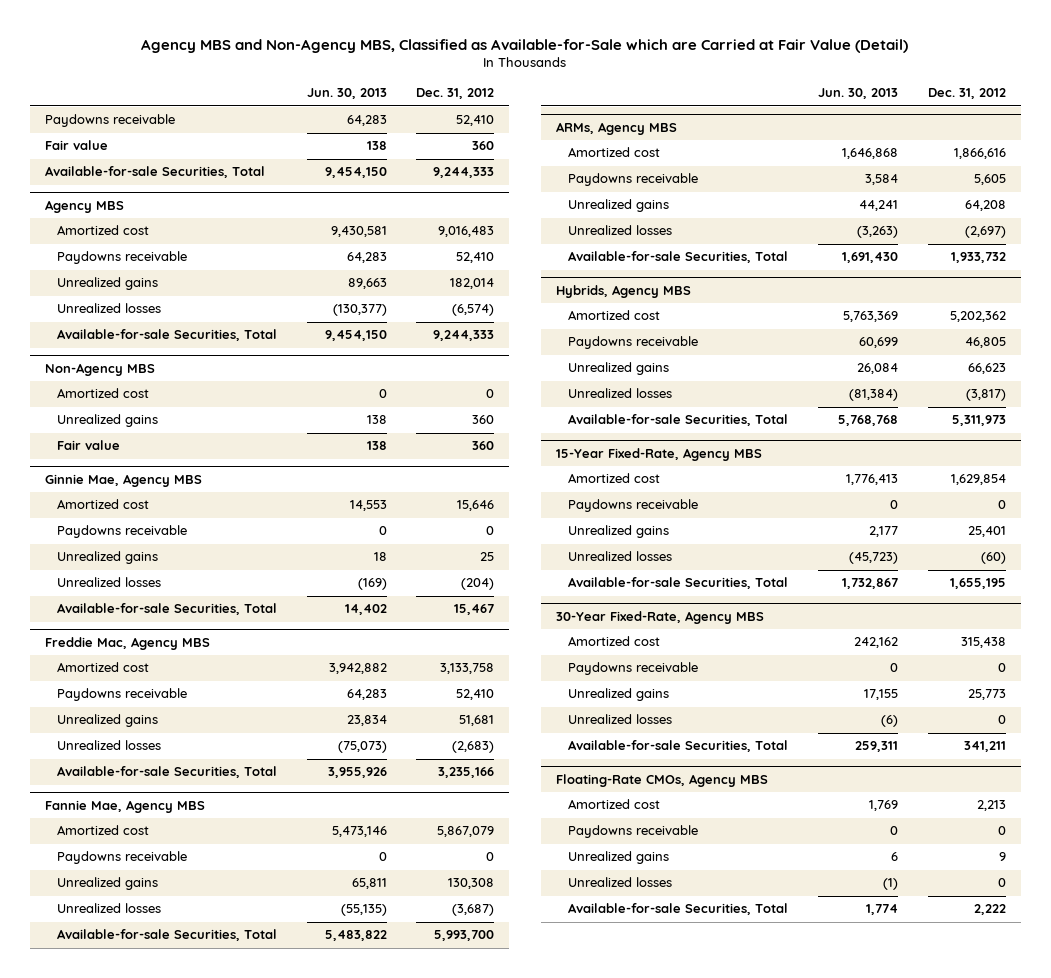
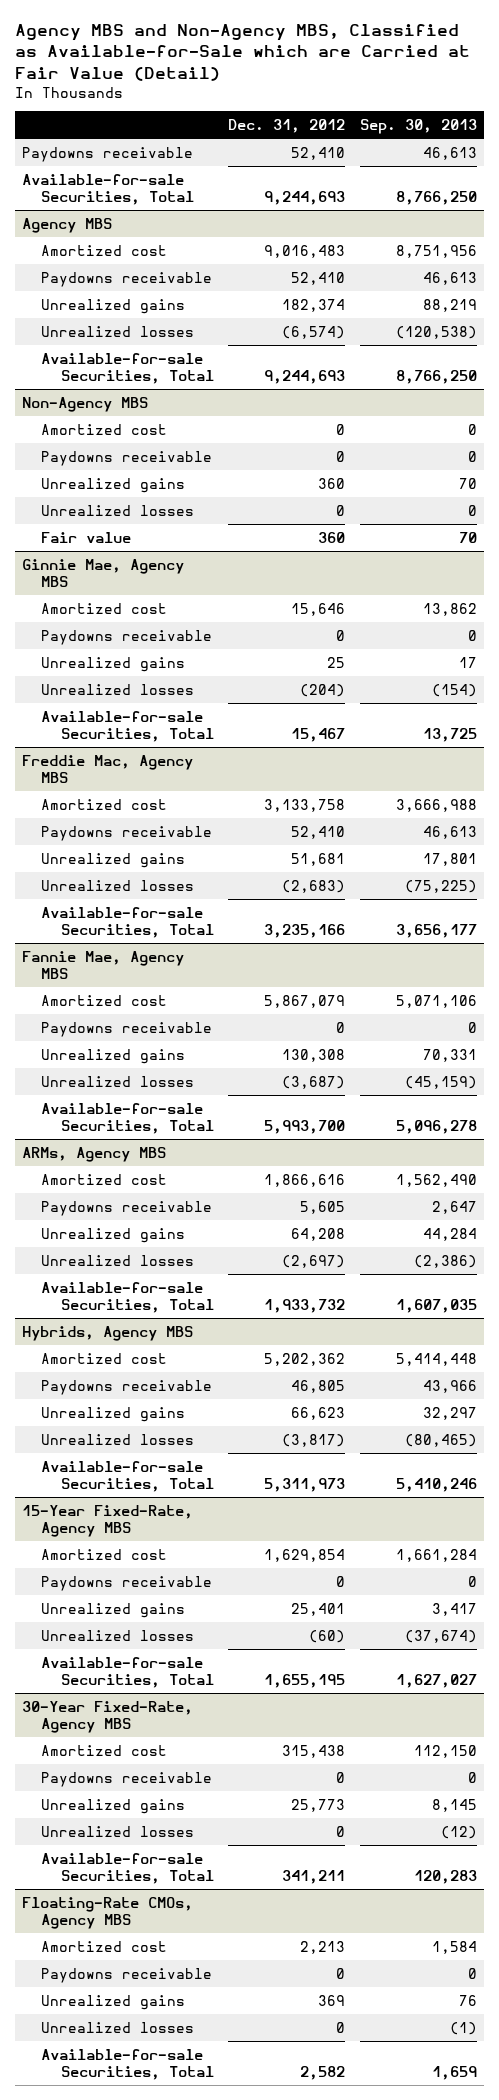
[306,88,387,100] Jun. 30, 2013 -> none
none -> [360,119,478,135] Sep. 30, 2013
[44,140,108,151] Fair value -> none
[433,167,495,179] 9,244,333 -> [264,191,346,206] 9,244,693
[450,278,495,290] 182,014 -> [282,298,346,312] 182,374
[433,330,495,342] 9,244,333 -> [264,370,346,385] 9,244,693
none -> [41,450,213,466] Paydowns receivable
none -> [41,504,195,516] Unrealized losses
[998,852,1006,862] 9 -> [318,1994,346,2006] 369
[973,904,1006,916] 2,222 -> [300,2066,346,2081] 2,582

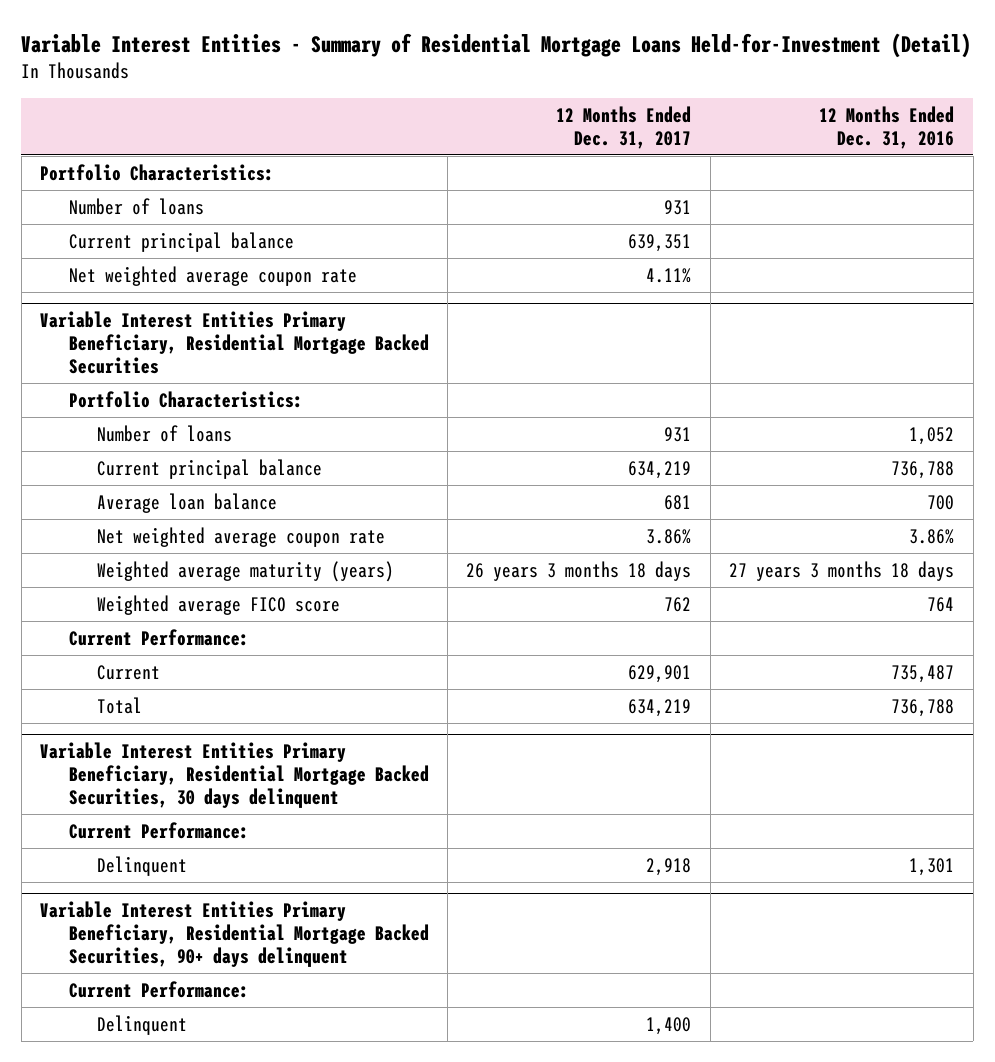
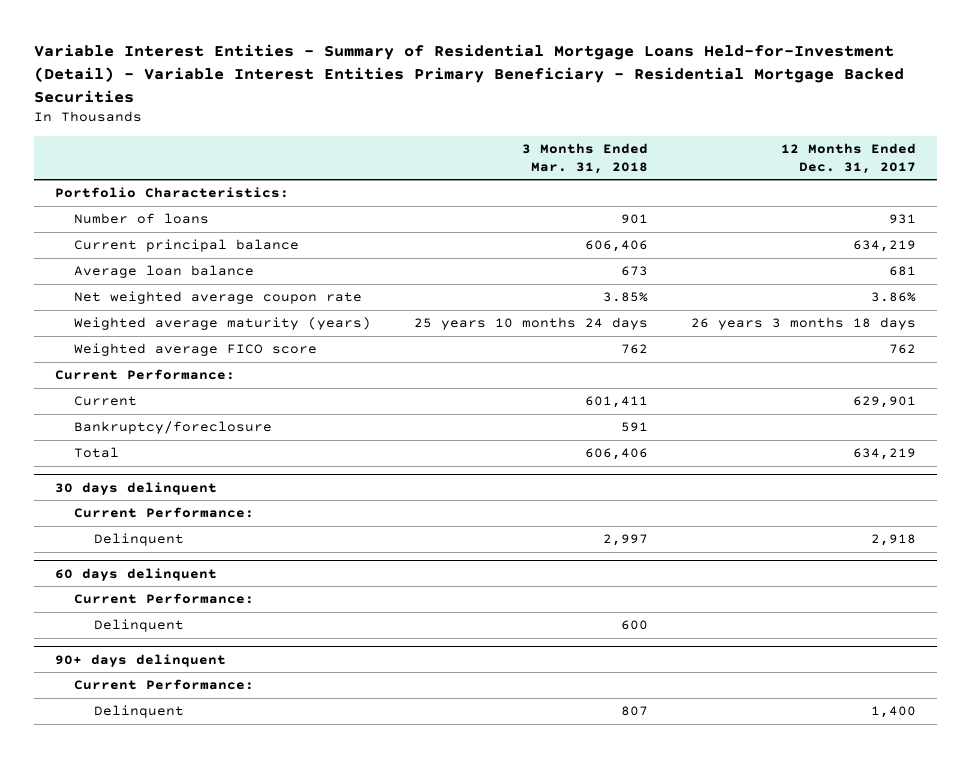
[21,32,972,58] Variable Interest Entities - Summary of Residential Mortgage Loans Held-for-Investment (Detail) -> [33,44,904,103] Variable Interest Entities - Summary of Residential Mortgage Loans Held-for-Investment (Detail) - Variable Interest Entities Primary Beneficiary - Residential Mortgage Backed Securities
[819,105,955,149] 12 Months Ended Dec. 31, 2016 -> none
none -> [521,143,648,174] 3 Months Ended Mar. 31, 2018
[68,231,294,252] Current principal balance -> none
[68,265,357,286] Net weighted average coupon rate -> none
[40,311,429,375] Variable Interest Entities Primary Beneficiary, Residential Mortgage Backed Securities -> none
[68,390,303,408] Portfolio Characteristics: -> none
[96,424,232,442] Number of loans -> none
none -> [74,421,273,435] Bankruptcy/foreclosure
[40,742,429,809] Variable Interest Entities Primary Beneficiary, Residential Mortgage Backed Securities, 30 days delinquent -> none
none -> [54,482,217,496] 30 days delinquent
[40,901,429,968] Variable Interest Entities Primary Beneficiary, Residential Mortgage Backed Securities, 90+ days delinquent -> none
none -> [54,568,217,582] 60 days delinquent
none -> [93,619,184,633] Delinquent
none -> [54,654,226,668] 90+ days delinquent
none -> [74,679,255,691] Current Performance:

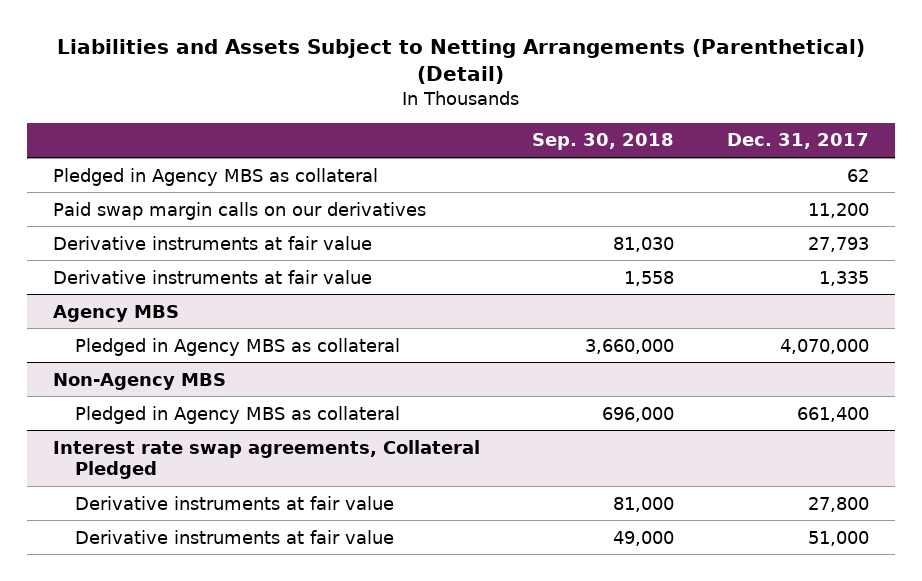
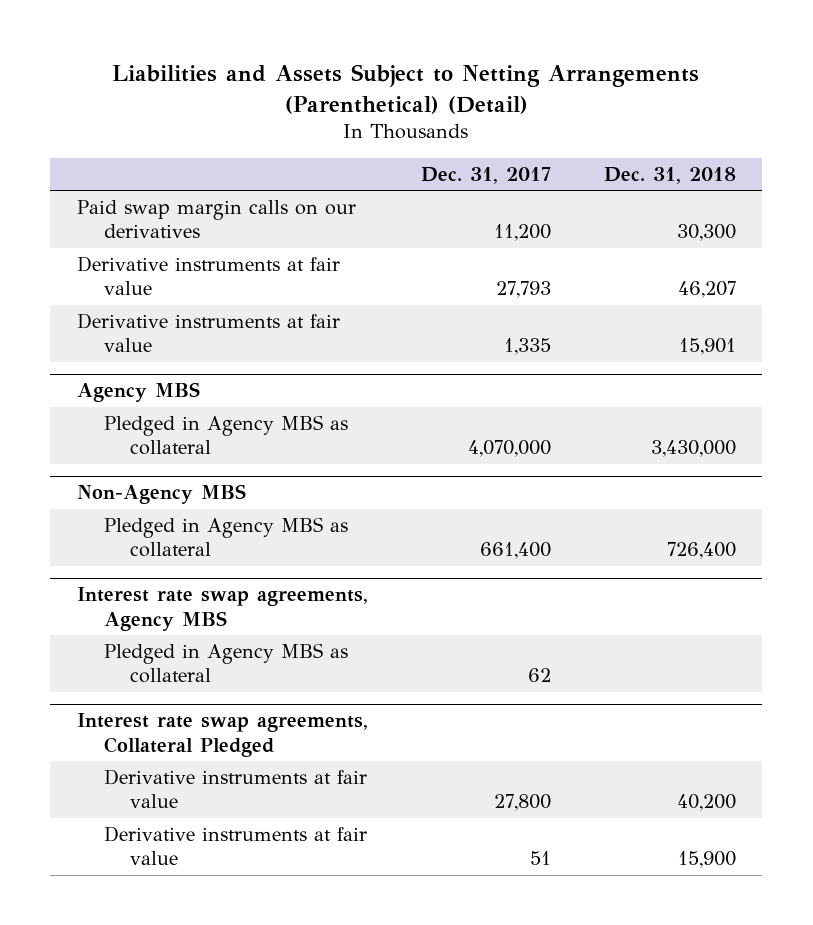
[532,133,675,151] Sep. 30, 2018 -> none
none -> [603,166,736,184] Dec. 31, 2018
[53,167,379,186] Pledged in Agency MBS as collateral -> none
none -> [76,587,368,631] Interest rate swap agreements, Agency MBS
none -> [103,643,348,684] Pledged in Agency MBS as collateral
[807,530,869,546] 51,000 -> [529,851,551,866] 51

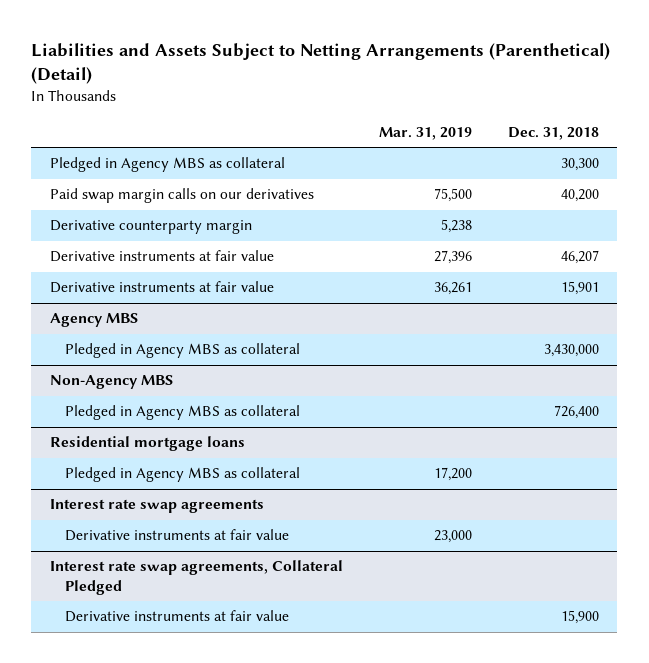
[420,166,551,184] Dec. 31, 2017 -> none
none -> [378,126,472,140] Mar. 31, 2019
none -> [49,157,285,173] Pledged in Agency MBS as collateral
[676,224,736,242] 30,300 -> [561,189,600,203] 40,200
none -> [49,220,252,235] Derivative counterparty margin
[76,587,368,631] Interest rate swap agreements, Agency MBS -> none
none -> [49,436,245,452] Residential mortgage loans
none -> [49,499,264,514] Interest rate swap agreements
none -> [65,529,290,542] Derivative instruments at fair value
[103,769,367,809] Derivative instruments at fair value -> none

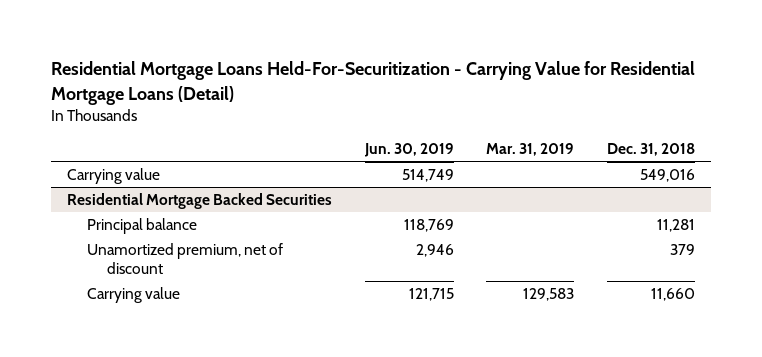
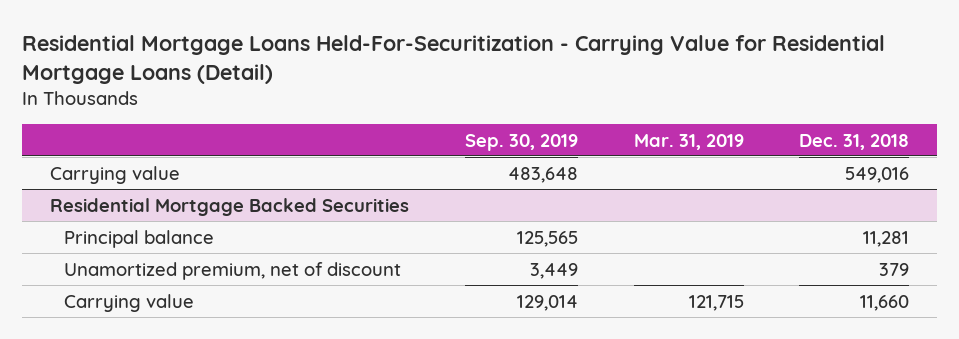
[363,143,454,158] Jun. 30, 2019 -> none
none -> [464,133,578,151] Sep. 30, 2019
[523,287,575,301] 129,583 -> [688,294,744,311] 121,715

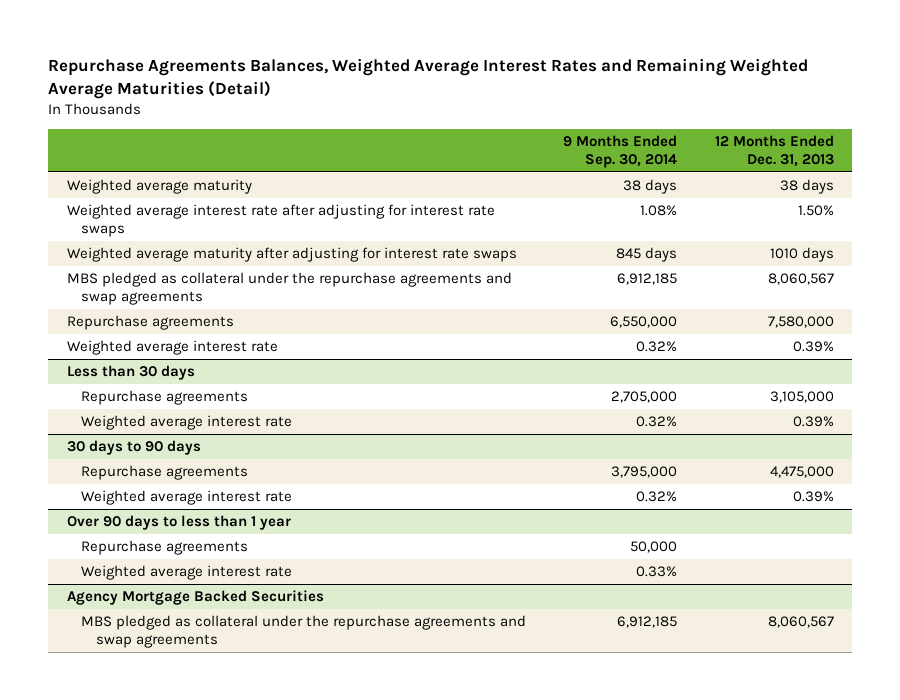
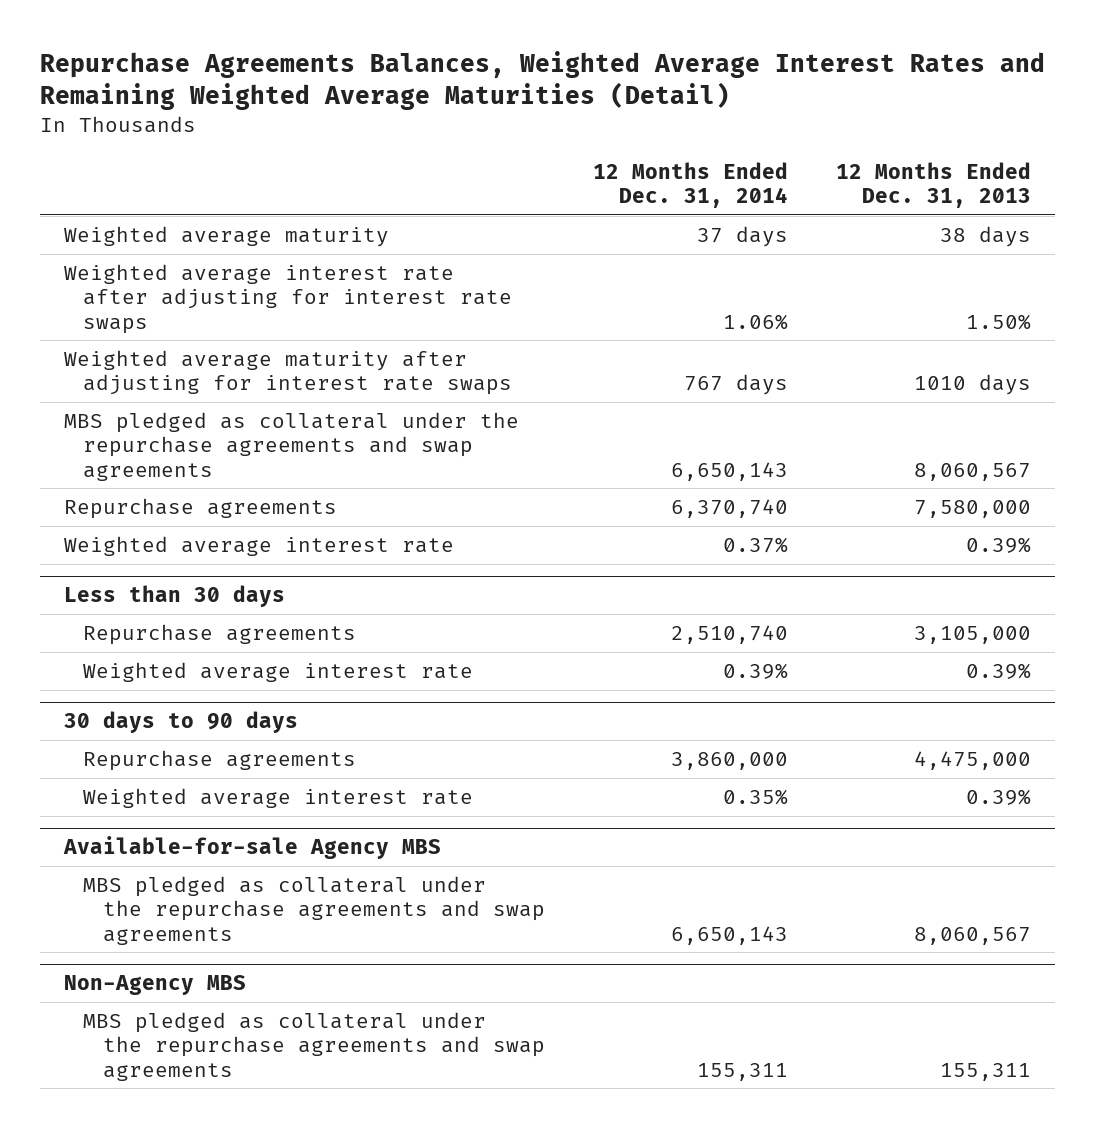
[563,135,678,168] 9 Months Ended Sep. 30, 2014 -> none
none -> [592,161,788,209] 12 Months Ended Dec. 31, 2014
[66,515,291,531] Over 90 days to less than 1 year -> none
[81,540,249,556] Repurchase agreements -> none
[81,565,293,581] Weighted average interest rate -> none
[66,590,324,606] Agency Mortgage Backed Securities -> none
none -> [62,836,441,860] Available-for-sale Agency MBS
none -> [63,975,246,996] Non-Agency MBS
none -> [83,1012,545,1081] MBS pledged as collateral under the repurchase agreements and swap agreements

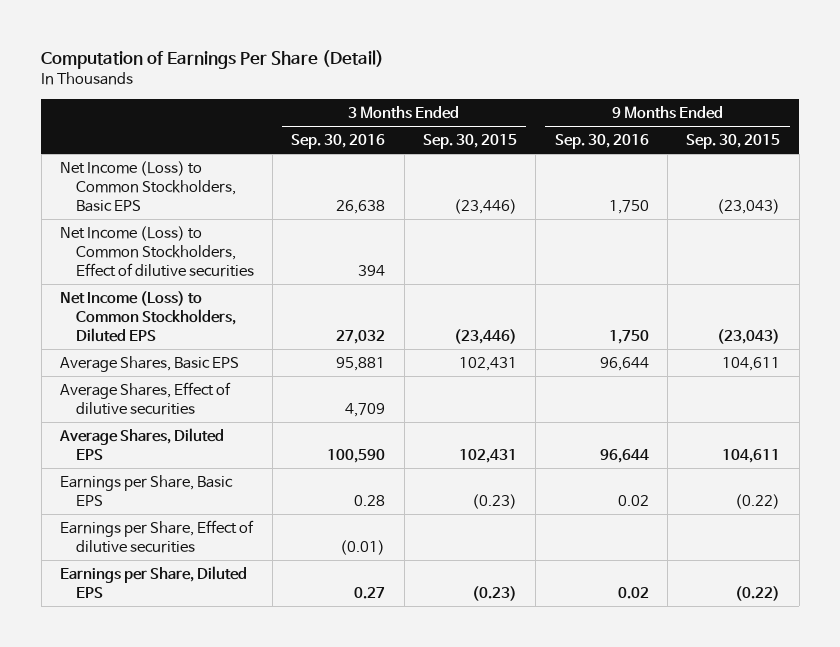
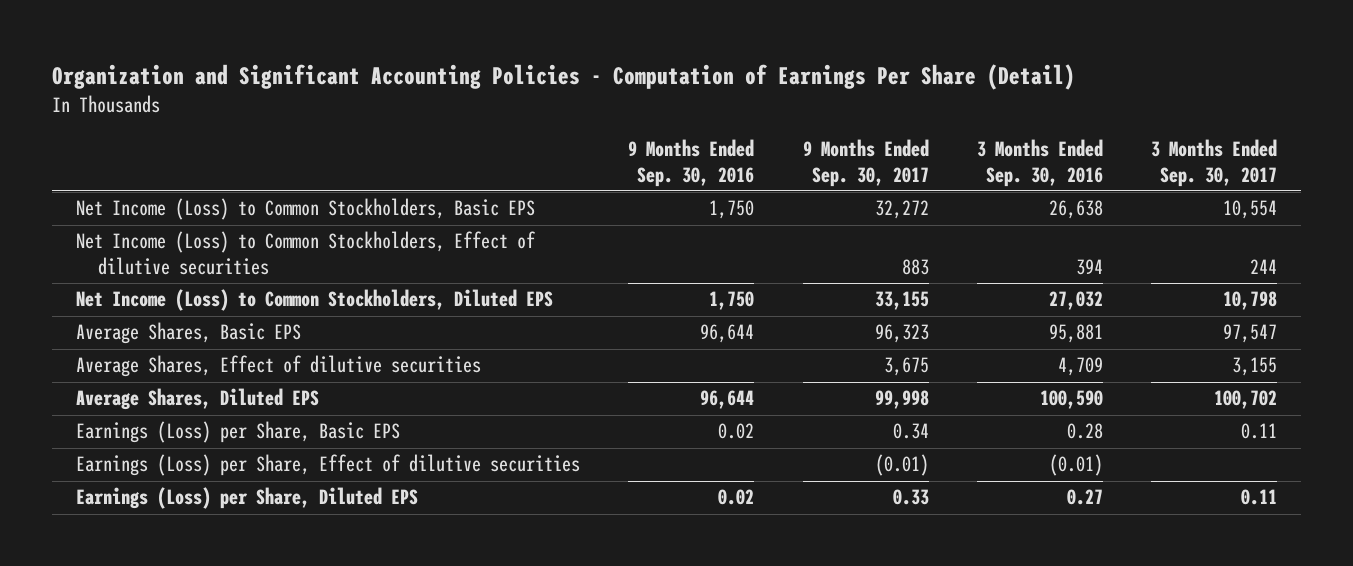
[41,50,385,70] Computation of Earnings Per Share (Detail) -> [52,64,1076,91] Organization and Significant Accounting Policies - Computation of Earnings Per Share (Detail)
[423,134,518,150] Sep. 30, 2015 -> none
[686,134,781,150] Sep. 30, 2015 -> none
none -> [802,139,929,187] 9 Months Ended Sep. 30, 2017
none -> [1151,139,1278,187] 3 Months Ended Sep. 30, 2017
[59,474,233,506] Earnings per Share, Basic EPS -> [76,421,401,444] Earnings (Loss) per Share, Basic EPS
[59,519,254,553] Earnings per Share, Effect of dilutive securities -> [76,454,581,477] Earnings (Loss) per Share, Effect of dilutive securities
[59,565,247,598] Earnings per Share, Diluted EPS -> [76,487,419,510] Earnings (Loss) per Share, Diluted EPS

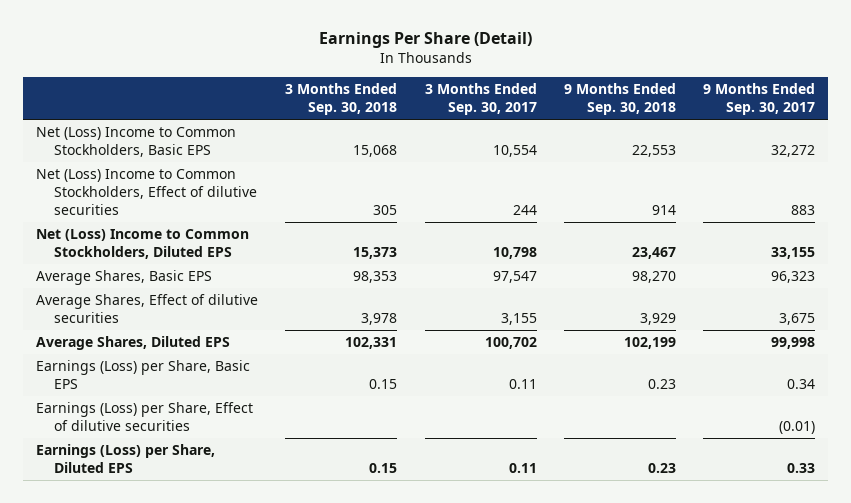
[52,64,1076,91] Organization and Significant Accounting Policies - Computation of Earnings Per Share (Detail) -> [318,32,532,49] Earnings Per Share (Detail)
[628,139,755,187] 9 Months Ended Sep. 30, 2016 -> none
[976,139,1103,187] 3 Months Ended Sep. 30, 2016 -> none
none -> [285,83,398,116] 3 Months Ended Sep. 30, 2018
none -> [563,83,676,116] 9 Months Ended Sep. 30, 2018
[76,198,536,221] Net Income (Loss) to Common Stockholders, Basic EPS -> [36,126,237,158] Net (Loss) Income to Common Stockholders, Basic EPS
[76,231,537,275] Net Income (Loss) to Common Stockholders, Effect of dilutive securities -> [36,168,257,216] Net (Loss) Income to Common Stockholders, Effect of dilutive securities
[76,289,554,312] Net Income (Loss) to Common Stockholders, Diluted EPS -> [36,228,250,260] Net (Loss) Income to Common Stockholders, Diluted EPS

